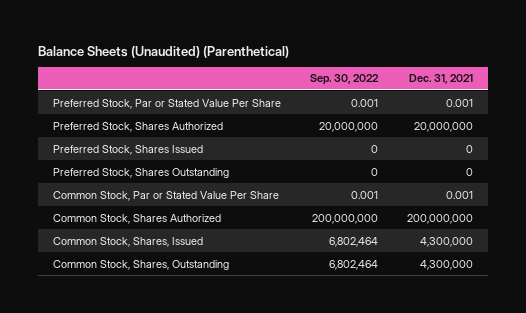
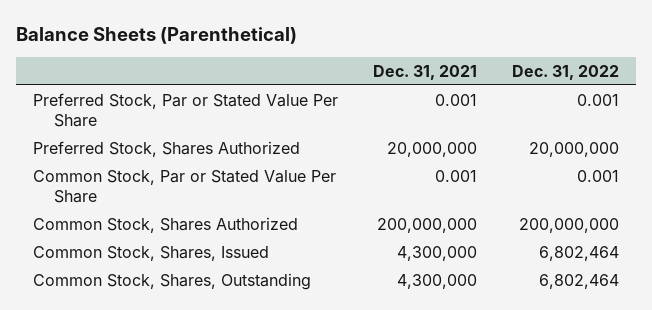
[38,45,290,58] Balance Sheets (Unaudited) (Parenthetical) -> [16,27,298,45] Balance Sheets (Parenthetical)
[310,74,380,86] Sep. 30, 2022 -> none
none -> [511,64,619,80] Dec. 31, 2022
[52,144,203,155] Preferred Stock, Shares Issued -> none
[52,167,229,178] Preferred Stock, Shares Outstanding -> none

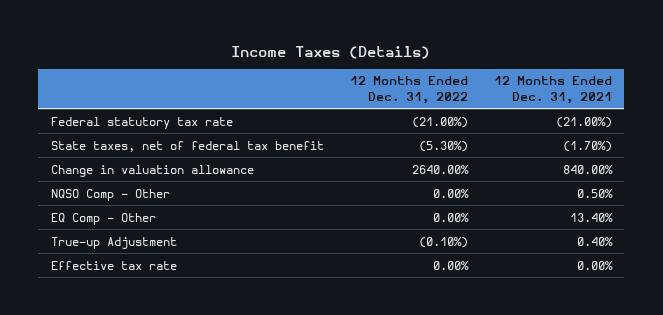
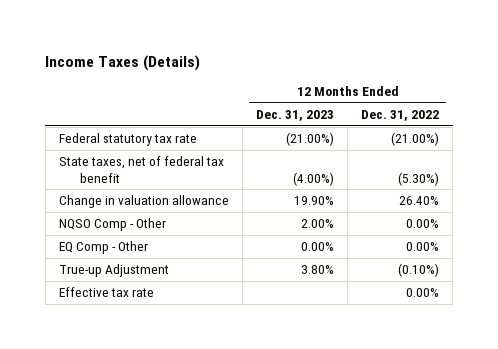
[493,76,612,104] 12 Months Ended Dec. 31, 2021 -> none
none -> [256,110,335,122] Dec. 31, 2023
[411,164,469,174] 2640.00% -> [399,196,440,206] 26.40%

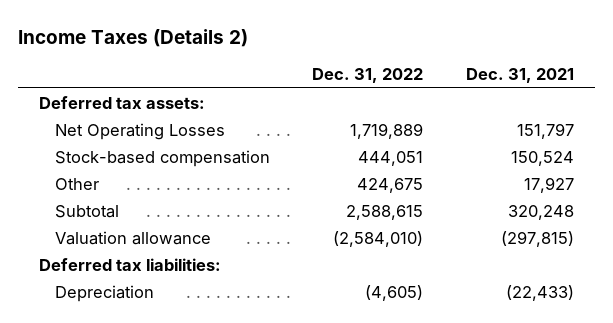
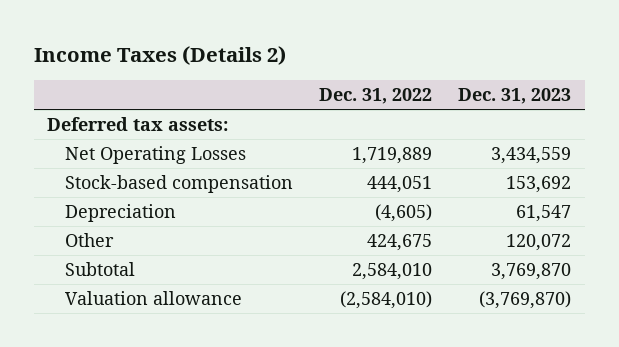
[465,68,574,84] Dec. 31, 2021 -> none
none -> [458,88,572,105] Dec. 31, 2023
[54,284,154,302] Depreciation -> [65,203,177,222] Depreciation
[346,204,424,220] 2,588,615 -> [352,262,433,280] 2,584,010
[39,257,222,271] Deferred tax liabilities: -> none

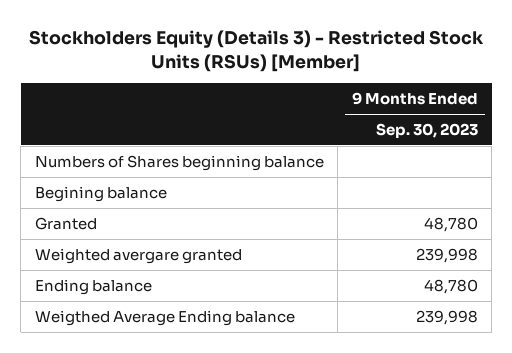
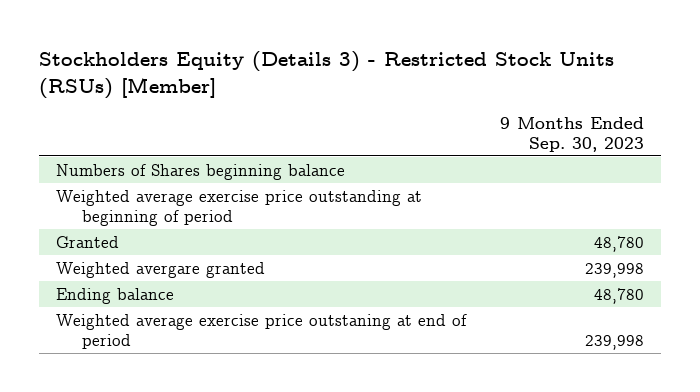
[34,185,167,202] Begining balance -> [56,189,423,226] Weighted average exercise price outstanding at beginning of period
[34,309,295,326] Weigthed Average Ending balance -> [56,313,468,349] Weighted average exercise price outstaning at end of period

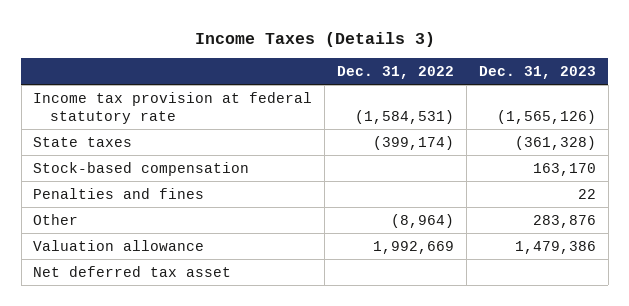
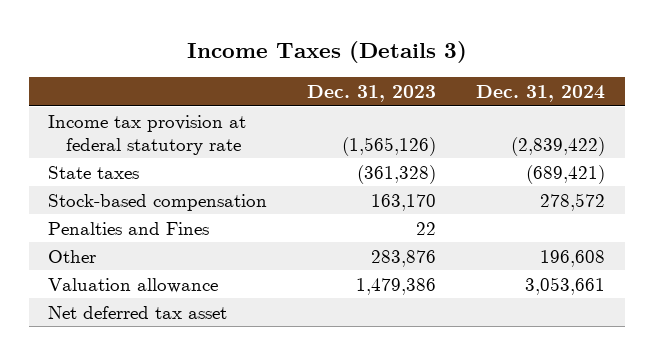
[337,66,455,80] Dec. 31, 2022 -> none
none -> [476,85,606,103] Dec. 31, 2024
[33,187,205,199] Penalties and fines -> [48,221,210,235] Penalties and Fines

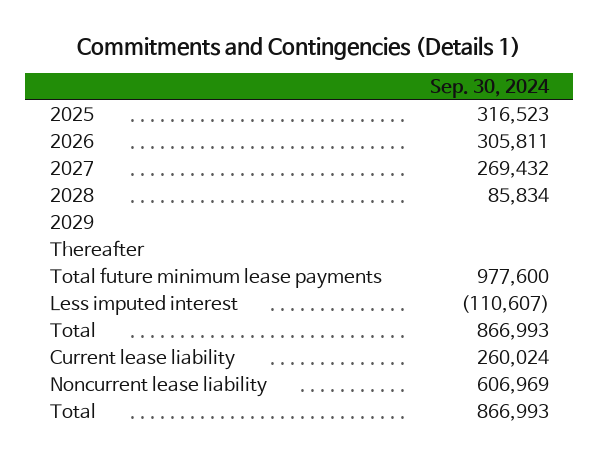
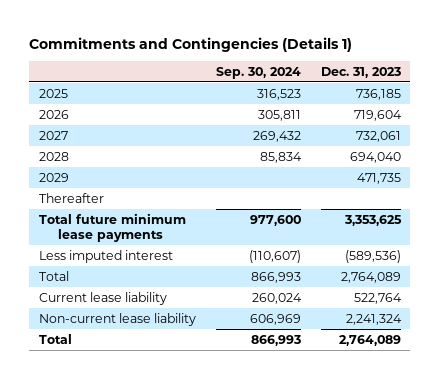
none -> [320,66,401,78] Dec. 31, 2023
[49,376,267,398] Noncurrent lease liability -> [39,312,197,326] Non-current lease liability

